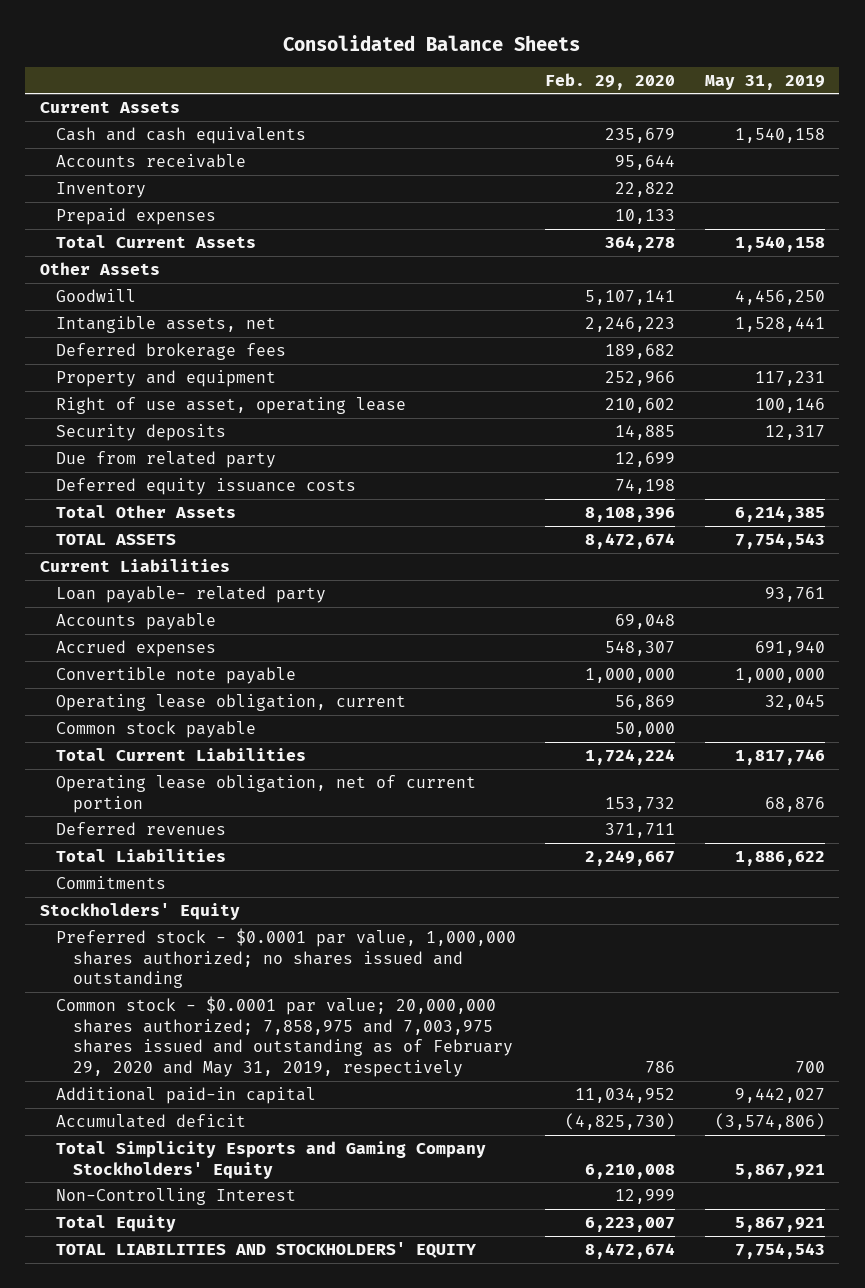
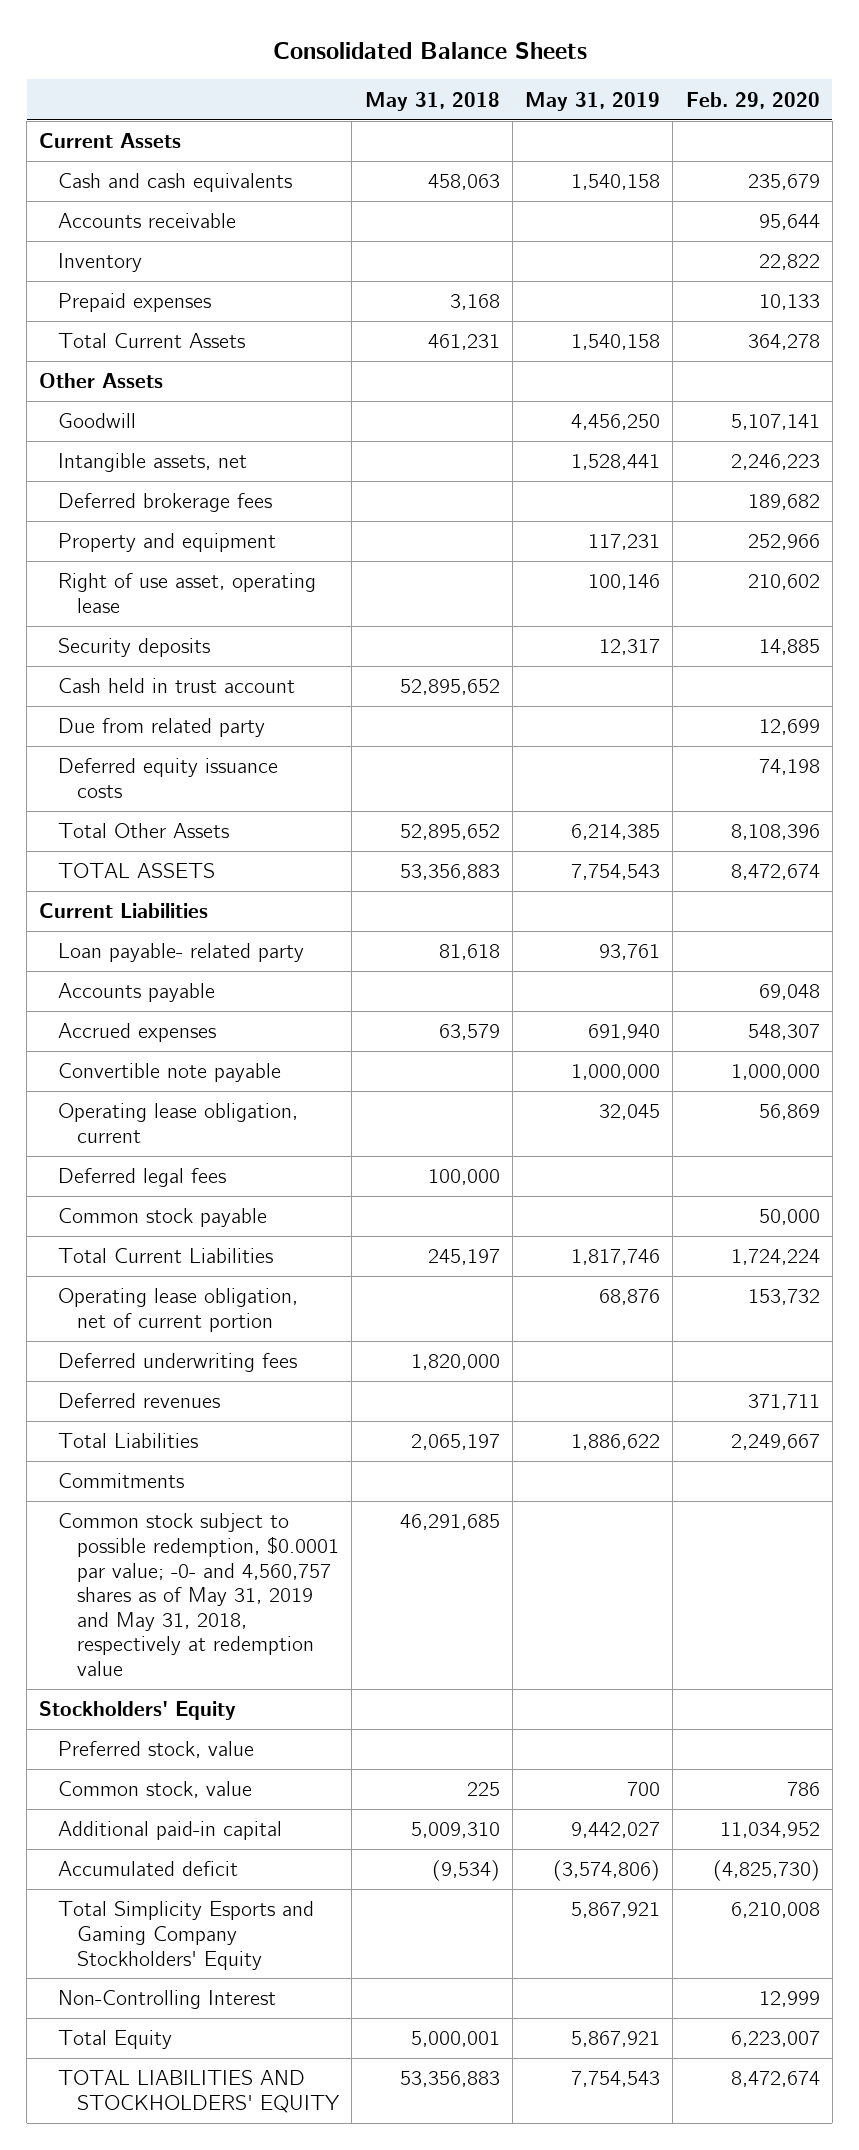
none -> [364,91,500,111] May 31, 2018
none -> [58,678,296,694] Cash held in trust account
none -> [58,1168,227,1188] Deferred legal fees
none -> [58,1353,298,1373] Deferred underwriting fees
none -> [58,1513,339,1677] Common stock subject to possible redemption, $0.0001 par value; -0- and 4,560,757 shares as of May 31, 2019 and May 31, 2018, respectively at redemption value
[56,927,517,989] Preferred stock - $0.0001 par value, 1,000,000 shares authorized; no shares issued and outstanding -> [58,1741,255,1759] Preferred stock, value
[56,995,513,1078] Common stock - $0.0001 par value; 20,000,000 shares authorized; 7,858,975 and 7,003,975 shares issued and outstanding as of February 29, 2020 and May 31, 2019, respectively -> [58,1781,253,1799] Common stock, value

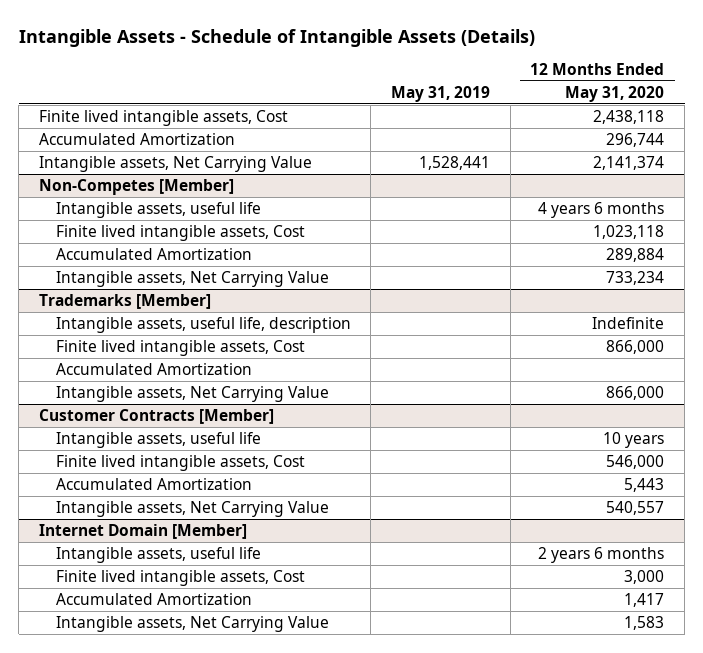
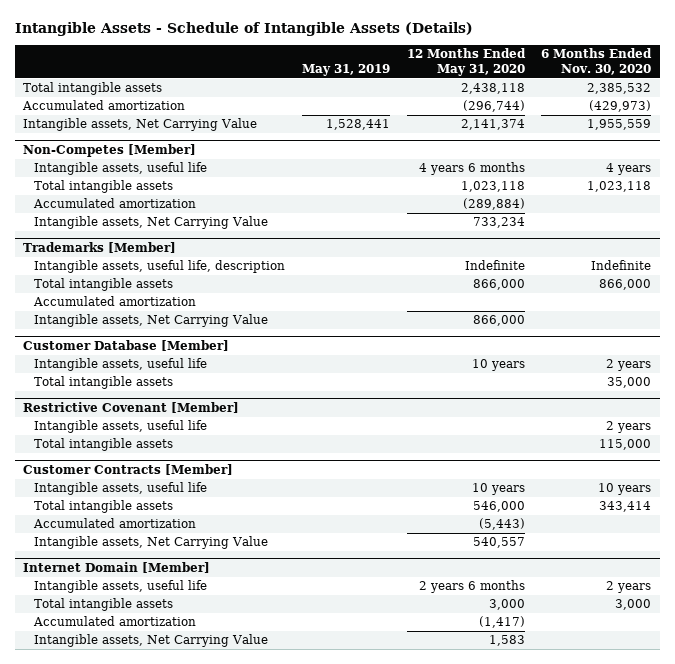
none -> [541,48,653,75] 6 Months Ended Nov. 30, 2020
[38,109,288,126] Finite lived intangible assets, Cost -> [23,82,163,96] Total intangible assets
[38,132,235,145] Accumulated Amortization -> [22,100,186,111] Accumulated amortization
[606,132,665,147] 296,744 -> [462,100,525,113] (296,744)
[55,224,305,241] Finite lived intangible assets, Cost -> [34,180,174,194] Total intangible assets
[55,247,252,260] Accumulated Amortization -> [33,198,197,209] Accumulated amortization
[606,247,665,262] 289,884 -> [462,198,525,211] (289,884)
[55,339,305,356] Finite lived intangible assets, Cost -> [34,278,174,292] Total intangible assets
[55,362,252,375] Accumulated Amortization -> [33,296,197,307] Accumulated amortization
none -> [23,339,230,351] Customer Database [Member]
none -> [34,358,208,372] Intangible assets, useful life
none -> [34,376,174,390] Total intangible assets
none -> [23,401,240,413] Restrictive Covenant [Member]
none -> [34,420,208,434] Intangible assets, useful life
none -> [34,438,174,452] Total intangible assets
[55,454,305,471] Finite lived intangible assets, Cost -> [34,500,174,514] Total intangible assets
[55,477,252,490] Accumulated Amortization -> [33,518,197,529] Accumulated amortization
[624,477,665,492] 5,443 -> [478,518,525,531] (5,443)
[55,569,305,586] Finite lived intangible assets, Cost -> [34,598,174,612] Total intangible assets
[55,592,252,605] Accumulated Amortization -> [33,616,197,627] Accumulated amortization
[624,592,665,607] 1,417 -> [478,616,525,629] (1,417)

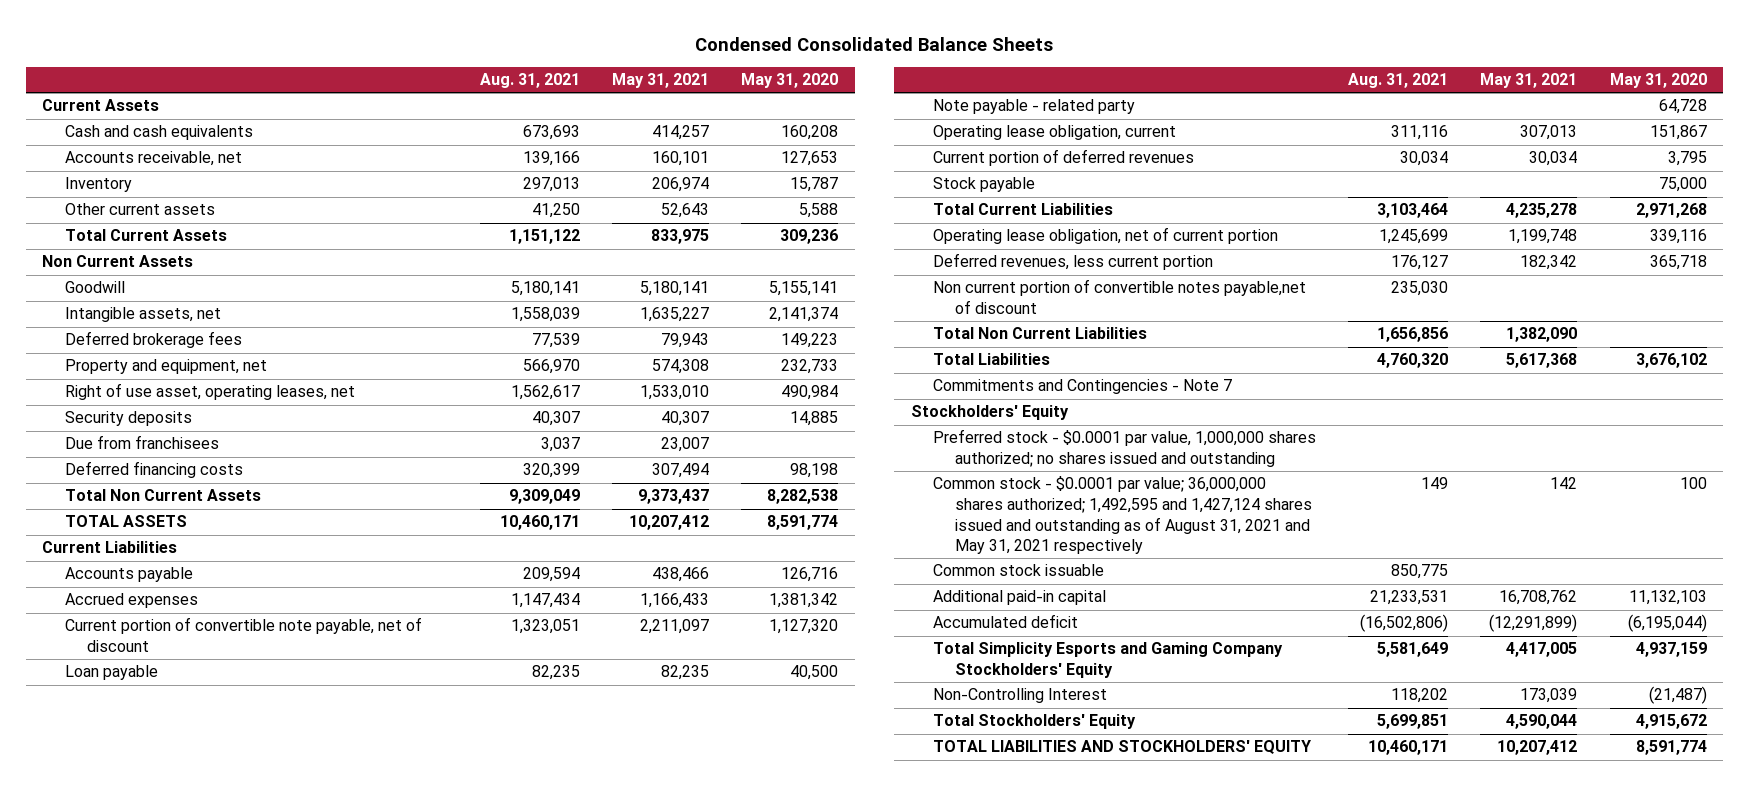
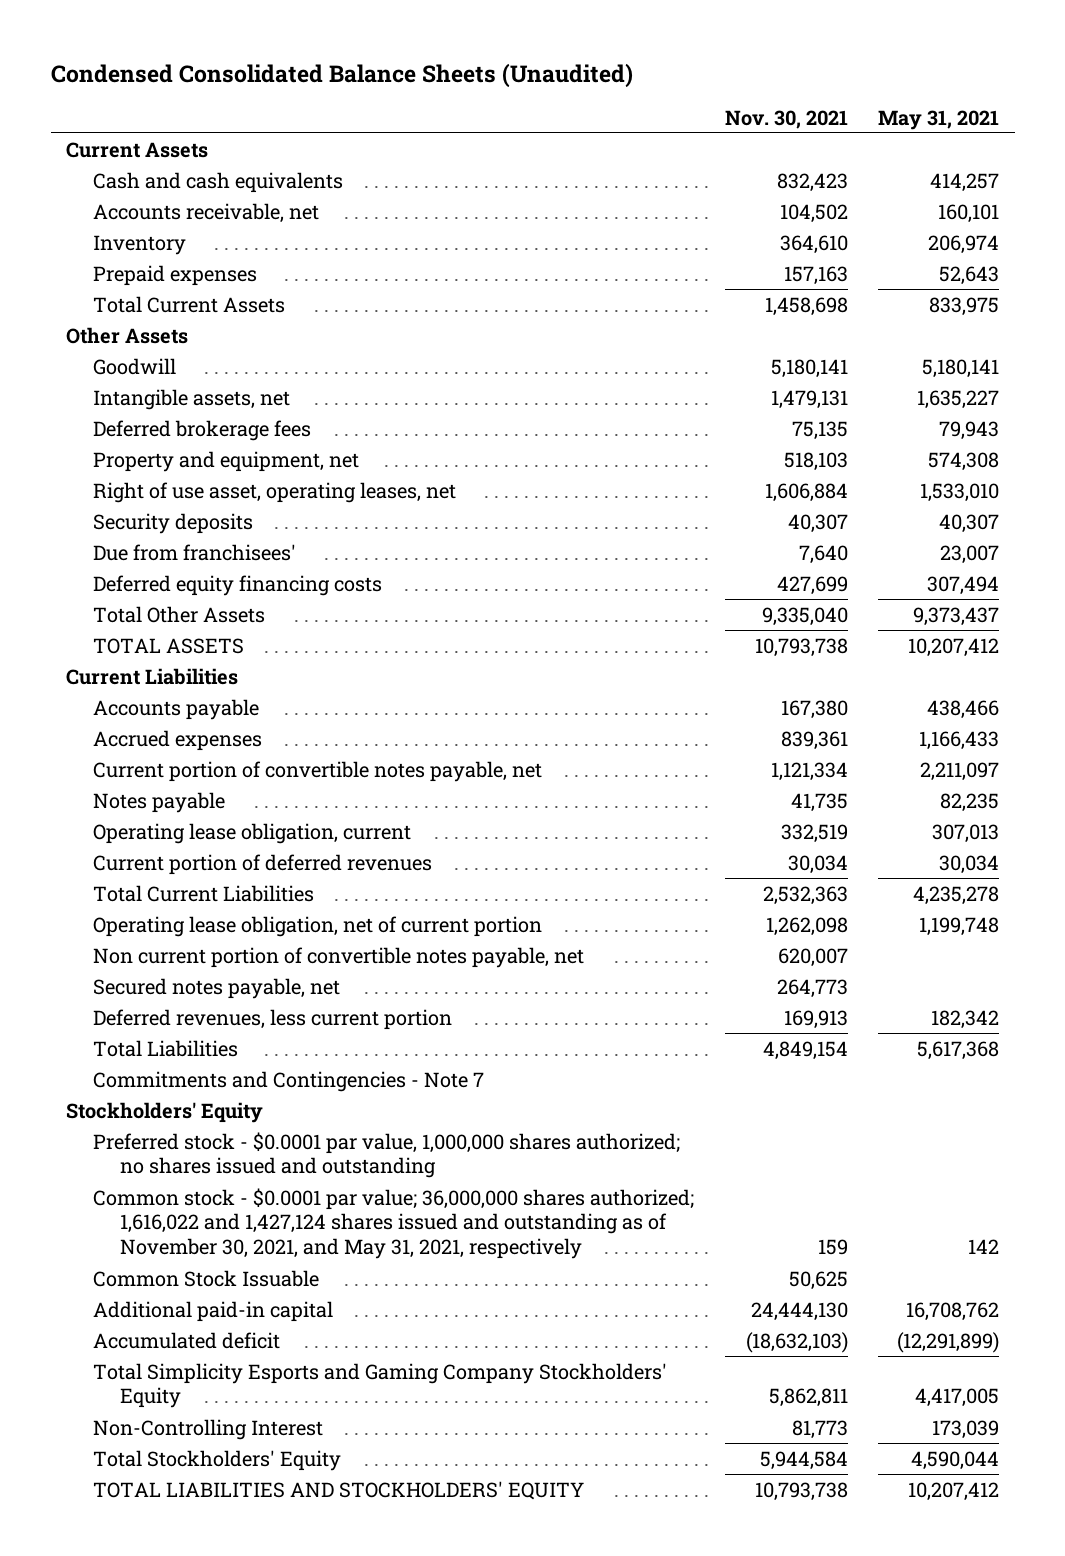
[695,36,1054,51] Condensed Consolidated Balance Sheets -> [50,62,633,88] Condensed Consolidated Balance Sheets (Unaudited)
[479,73,580,89] Aug. 31, 2021 -> none
[741,73,839,89] May 31, 2020 -> none
none -> [724,109,848,129] Nov. 30, 2021
[64,203,215,216] Other current assets -> [92,264,257,286] Prepaid expenses
[42,255,194,268] Non Current Assets -> none
none -> [66,326,189,344] Other Assets
[64,435,219,450] Due from franchisees -> [92,543,296,561] Due from franchisees'
[64,461,243,479] Deferred financing costs -> [92,574,382,596] Deferred equity financing costs
[64,489,261,502] Total Non Current Assets -> [92,605,265,623] Total Other Assets
[932,99,1135,115] Note payable - related party -> none
[64,617,422,653] Current portion of convertible note payable, net of discount -> [92,760,542,782] Current portion of convertible notes payable, net
[64,665,158,681] Loan payable -> [92,791,225,813] Notes payable
[932,177,1035,193] Stock payable -> none
none -> [92,946,584,968] Non current portion of convertible notes payable, net
none -> [92,977,340,999] Secured notes payable, net
[932,279,1306,315] Non current portion of convertible notes payable,net of discount -> none
[932,327,1147,340] Total Non Current Liabilities -> none
[932,476,1313,555] Common stock - $0.0001 par value; 36,000,000 shares authorized; 1,492,595 and 1,427,124 shares issued and outstanding as of August 31, 2021 and May 31, 2021 respectively -> [92,1187,694,1260] Common stock - $0.0001 par value; 36,000,000 shares authorized; 1,616,022 and 1,427,124 shares issued and outstanding as of November 30, 2021, and May 31, 2021, respectively
[932,564,1104,577] Common stock issuable -> [92,1269,319,1287] Common Stock Issuable

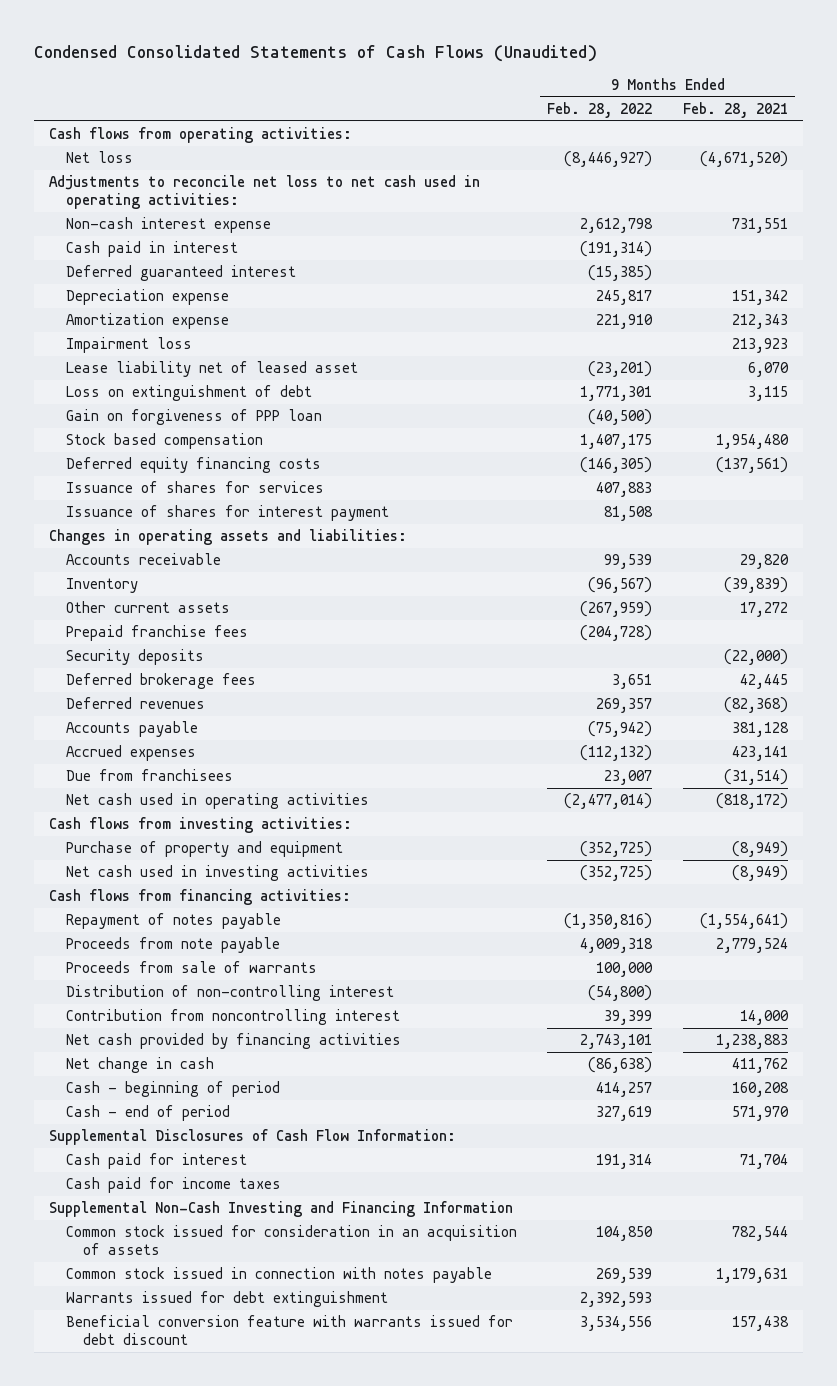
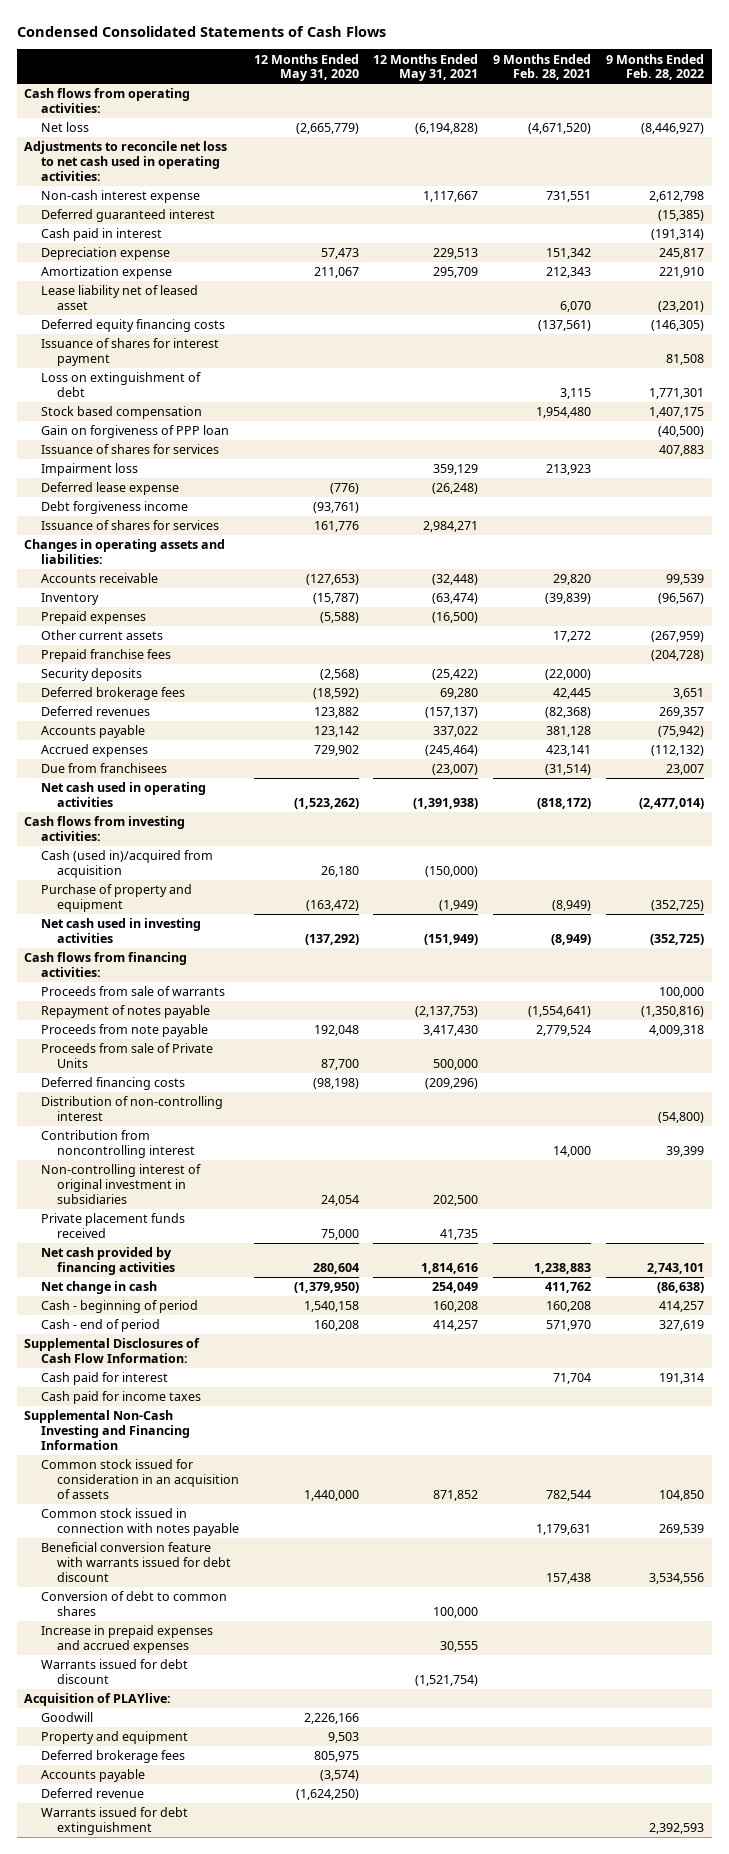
[34,44,598,62] Condensed Consolidated Statements of Cash Flows (Unaudited) -> [17,25,387,37] Condensed Consolidated Statements of Cash Flows
none -> [253,53,359,82] 12 Months Ended May 31, 2020
none -> [373,53,479,82] 12 Months Ended May 31, 2021
[66,241,239,258] Cash paid in interest -> [40,228,162,242] Cash paid in interest
[66,457,322,474] Deferred equity financing costs -> [40,319,225,333] Deferred equity financing costs
[66,505,390,522] Issuance of shares for interest payment -> [40,338,219,367] Issuance of shares for interest payment
[66,409,323,426] Gain on forgiveness of PPP loan -> [40,425,229,439] Gain on forgiveness of PPP loan
[66,337,193,354] Impairment loss -> [40,463,138,477] Impairment loss
none -> [40,482,179,496] Deferred lease expense
none -> [40,501,188,515] Debt forgiveness income
none -> [40,520,219,531] Issuance of shares for services
none -> [40,611,146,625] Prepaid expenses
none -> [40,850,213,879] Cash (used in)/acquired from acquisition
[66,961,318,974] Proceeds from sale of warrants -> [40,986,225,997] Proceeds from sale of warrants
none -> [40,1043,213,1069] Proceeds from sale of Private Units
none -> [40,1077,185,1091] Deferred financing costs
none -> [40,1164,201,1204] Non-controlling interest of original investment in subsidiaries
none -> [40,1213,185,1239] Private placement funds received
none -> [40,1591,227,1617] Conversion of debt to common shares
none -> [40,1625,213,1654] Increase in prepaid expenses and accrued expenses
none -> [40,1659,188,1685] Warrants issued for debt discount
none -> [24,1693,172,1707] Acquisition of PLAYlive:
none -> [40,1712,93,1723] Goodwill
none -> [40,1731,188,1745] Property and equipment
none -> [40,1750,185,1764] Deferred brokerage fees
none -> [40,1769,145,1783] Accounts payable
none -> [40,1788,144,1799] Deferred revenue
[66,1291,389,1308] Warrants issued for debt extinguishment -> [40,1807,188,1836] Warrants issued for debt extinguishment

